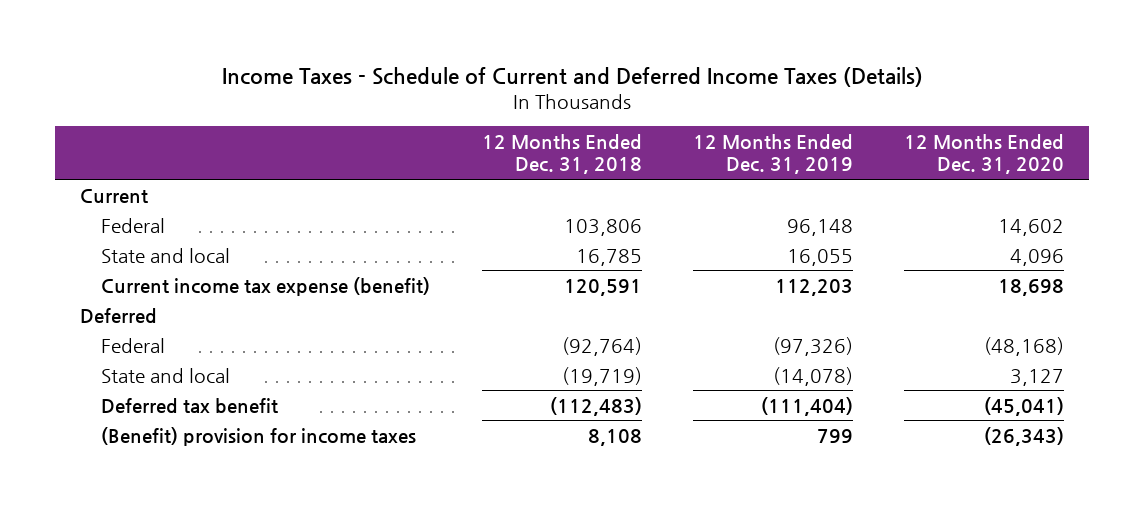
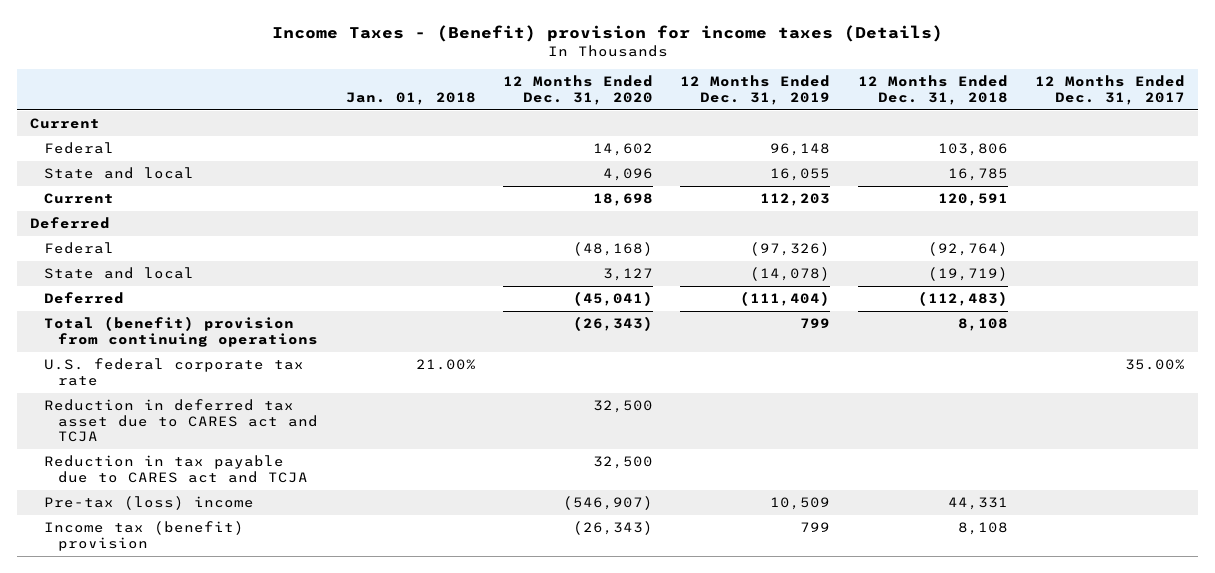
[221,67,923,88] Income Taxes - Schedule of Current and Deferred Income Taxes (Details) -> [271,24,943,42] Income Taxes - (Benefit) provision for income taxes (Details)
none -> [345,91,476,105] Jan. 01, 2018
none -> [1034,75,1185,105] 12 Months Ended Dec. 31, 2017
[101,276,431,296] Current income tax expense (benefit) -> [44,193,115,205] Current
[101,397,279,413] Deferred tax benefit -> [44,292,125,305] Deferred
[101,426,417,446] (Benefit) provision for income taxes -> [44,316,319,347] Total (benefit) provision from continuing operations
none -> [44,358,305,386] U.S. federal corporate tax rate
none -> [44,399,319,443] Reduction in deferred tax asset due to CARES act and TCJA
none -> [44,455,309,483] Reduction in tax payable due to CARES act and TCJA
none -> [44,496,255,511] Pre-tax (loss) income
none -> [44,521,245,551] Income tax (benefit) provision

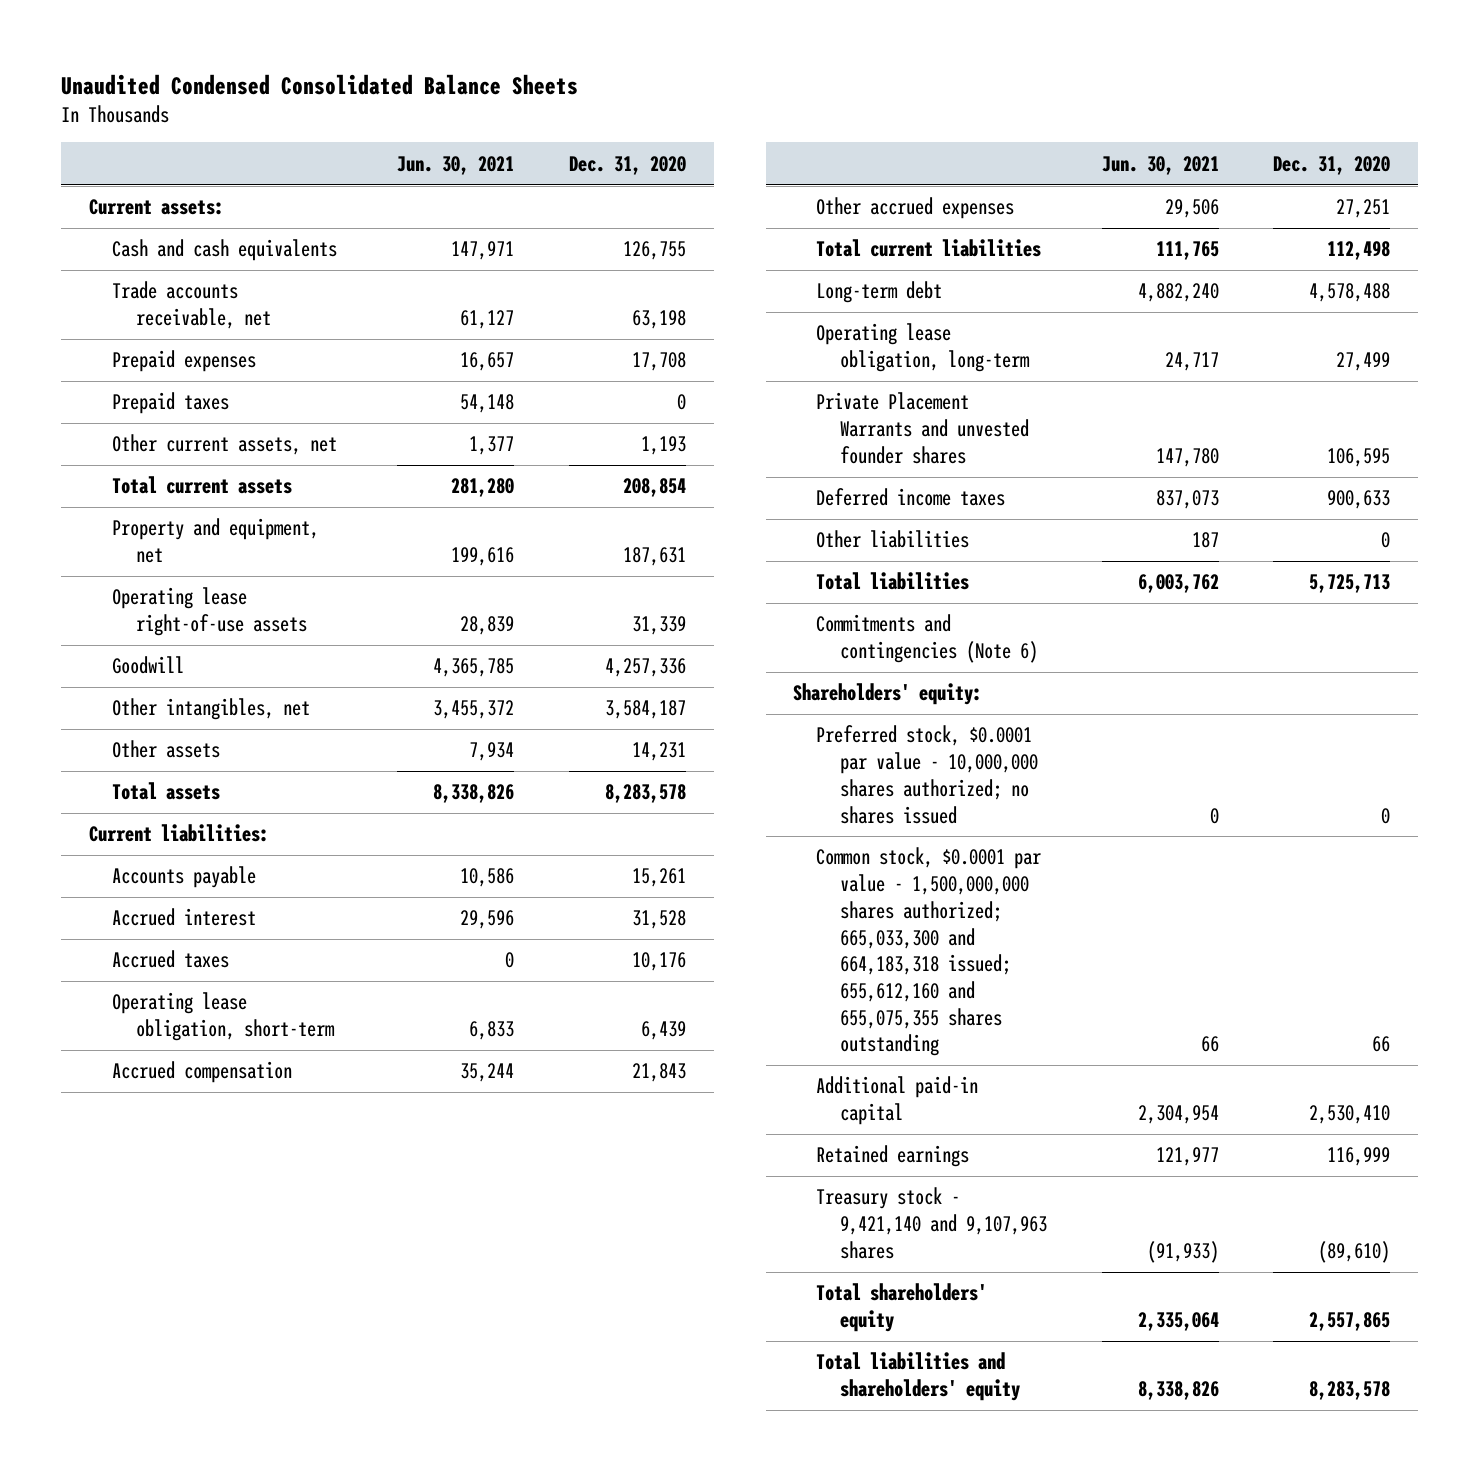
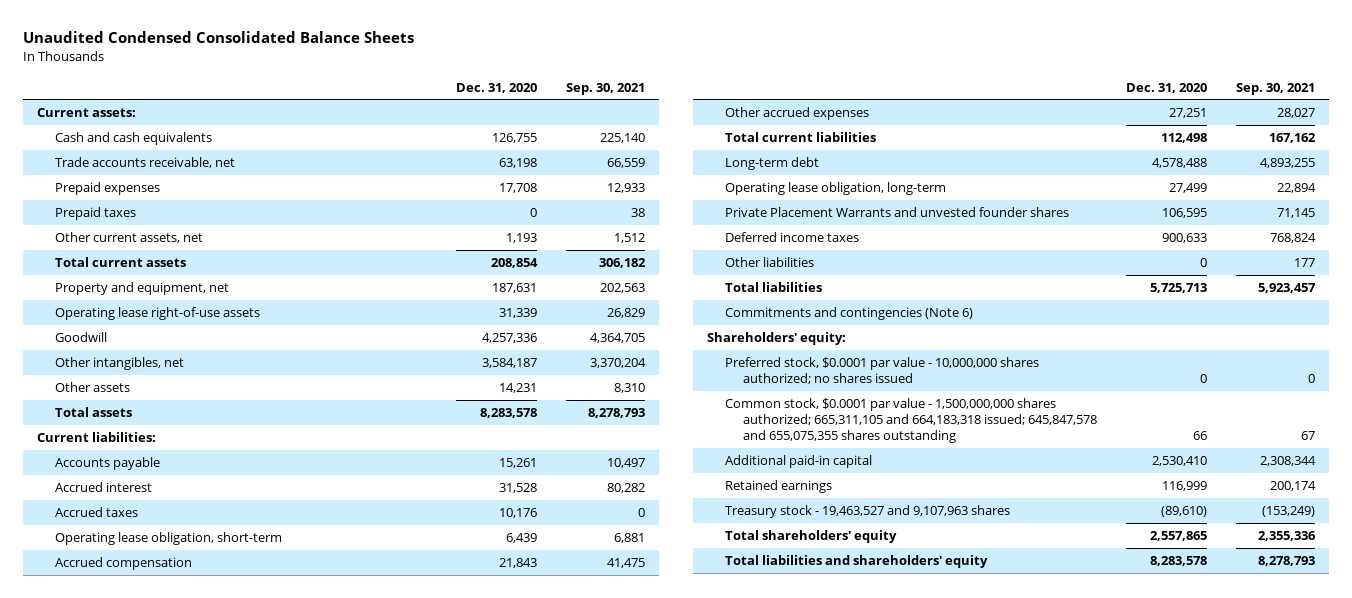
[397,155,515,175] Jun. 30, 2021 -> none
none -> [566,82,646,95] Sep. 30, 2021
[816,847,1042,1057] Common stock, $0.0001 par value - 1,500,000,000 shares authorized; 665,033,300 and 664,183,318 issued; 655,612,160 and 655,075,355 shares outstanding -> [725,398,1098,443] Common stock, $0.0001 par value - 1,500,000,000 shares authorized; 665,311,105 and 664,183,318 issued; 645,847,578 and 655,075,355 shares outstanding
[816,1187,1047,1259] Treasury stock - 9,421,140 and 9,107,963 shares -> [725,505,1011,519] Treasury stock - 19,463,527 and 9,107,963 shares

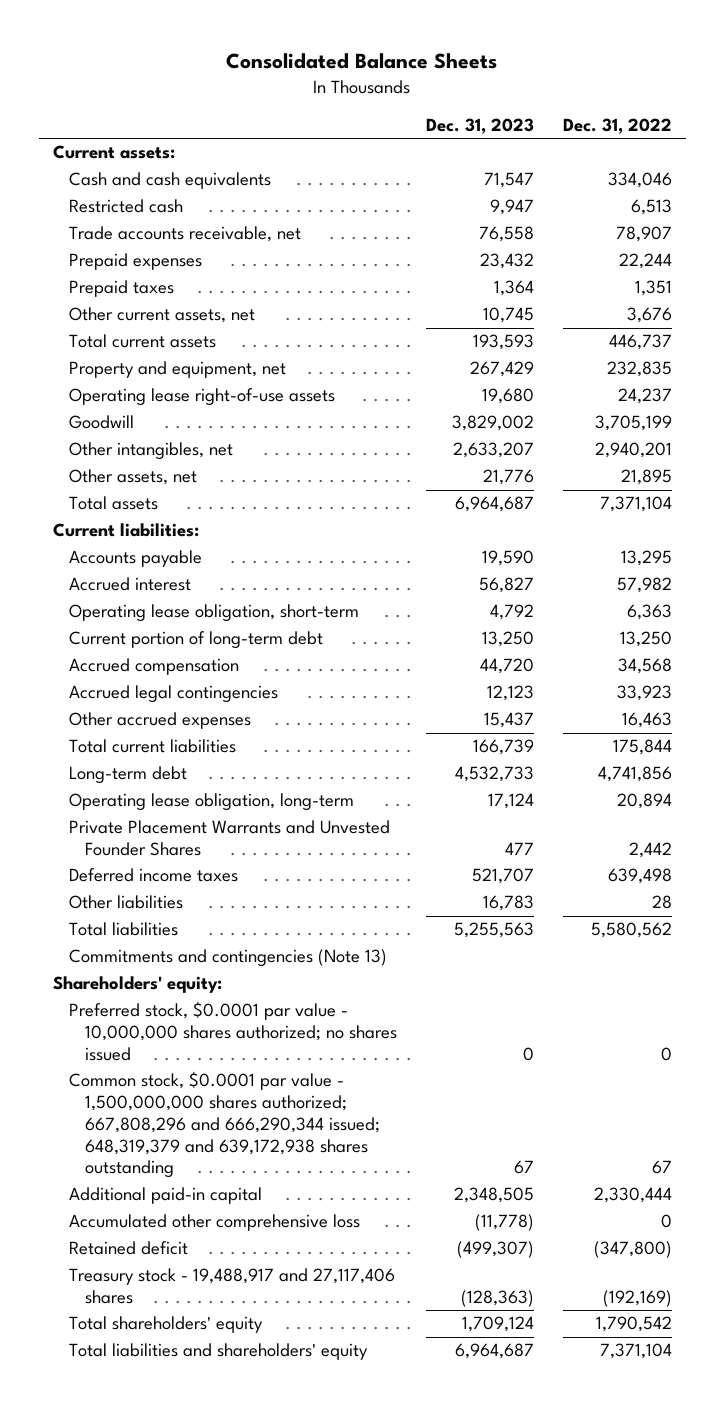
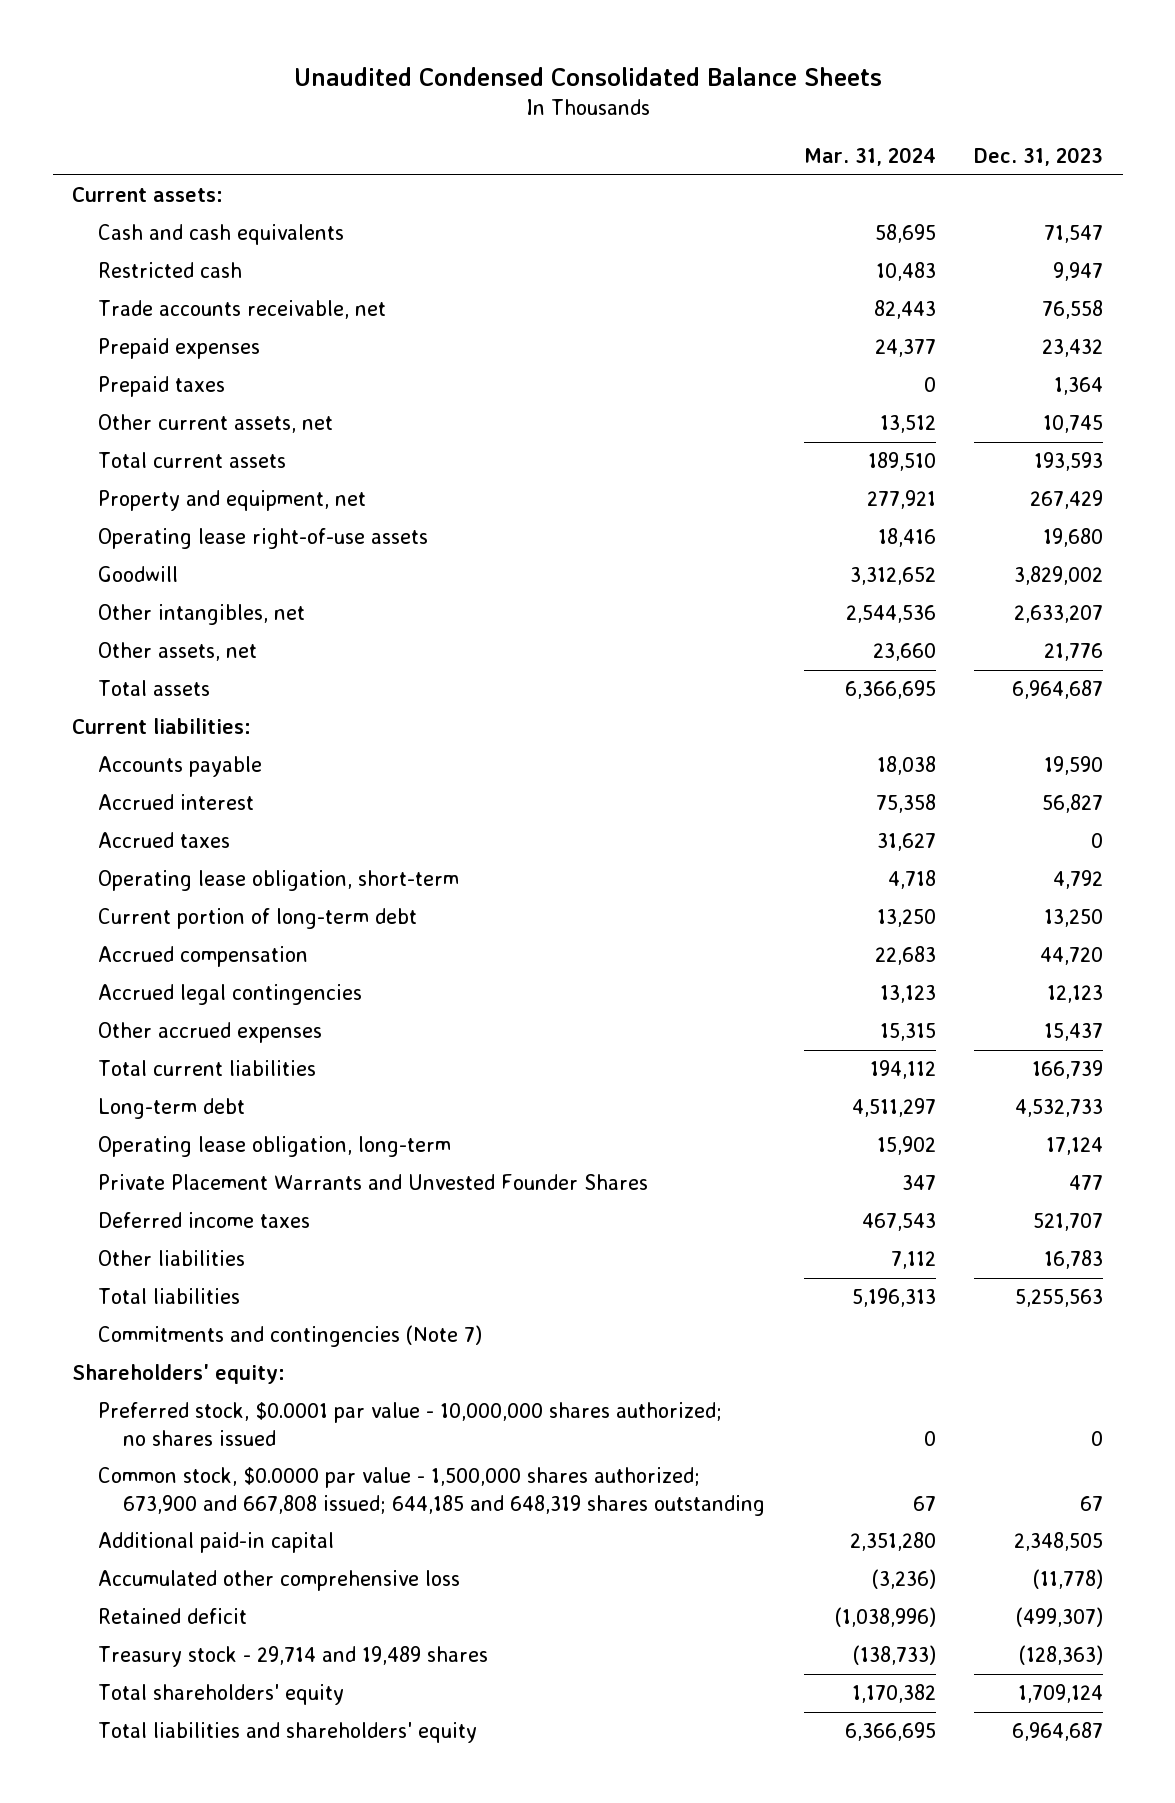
[226,52,498,69] Consolidated Balance Sheets -> [293,67,882,87] Unaudited Condensed Consolidated Balance Sheets
[562,117,672,134] Dec. 31, 2022 -> none
none -> [803,147,936,167] Mar. 31, 2024
none -> [97,832,230,849] Accrued taxes
[69,949,388,968] Commitments and contingencies (Note 13) -> [97,1325,482,1348] Commitments and contingencies (Note 7)
[69,1071,381,1179] Common stock, $0.0001 par value - 1,500,000,000 shares authorized; 667,808,296 and 666,290,344 issued; 648,319,379 and 639,172,938 shares outstanding -> [97,1467,766,1517] Common stock, $0.0000 par value - 1,500,000 shares authorized; 673,900 and 667,808 issued; 644,185 and 648,319 shares outstanding
[69,1268,396,1305] Treasury stock - 19,488,917 and 27,117,406 shares -> [97,1646,488,1668] Treasury stock - 29,714 and 19,489 shares

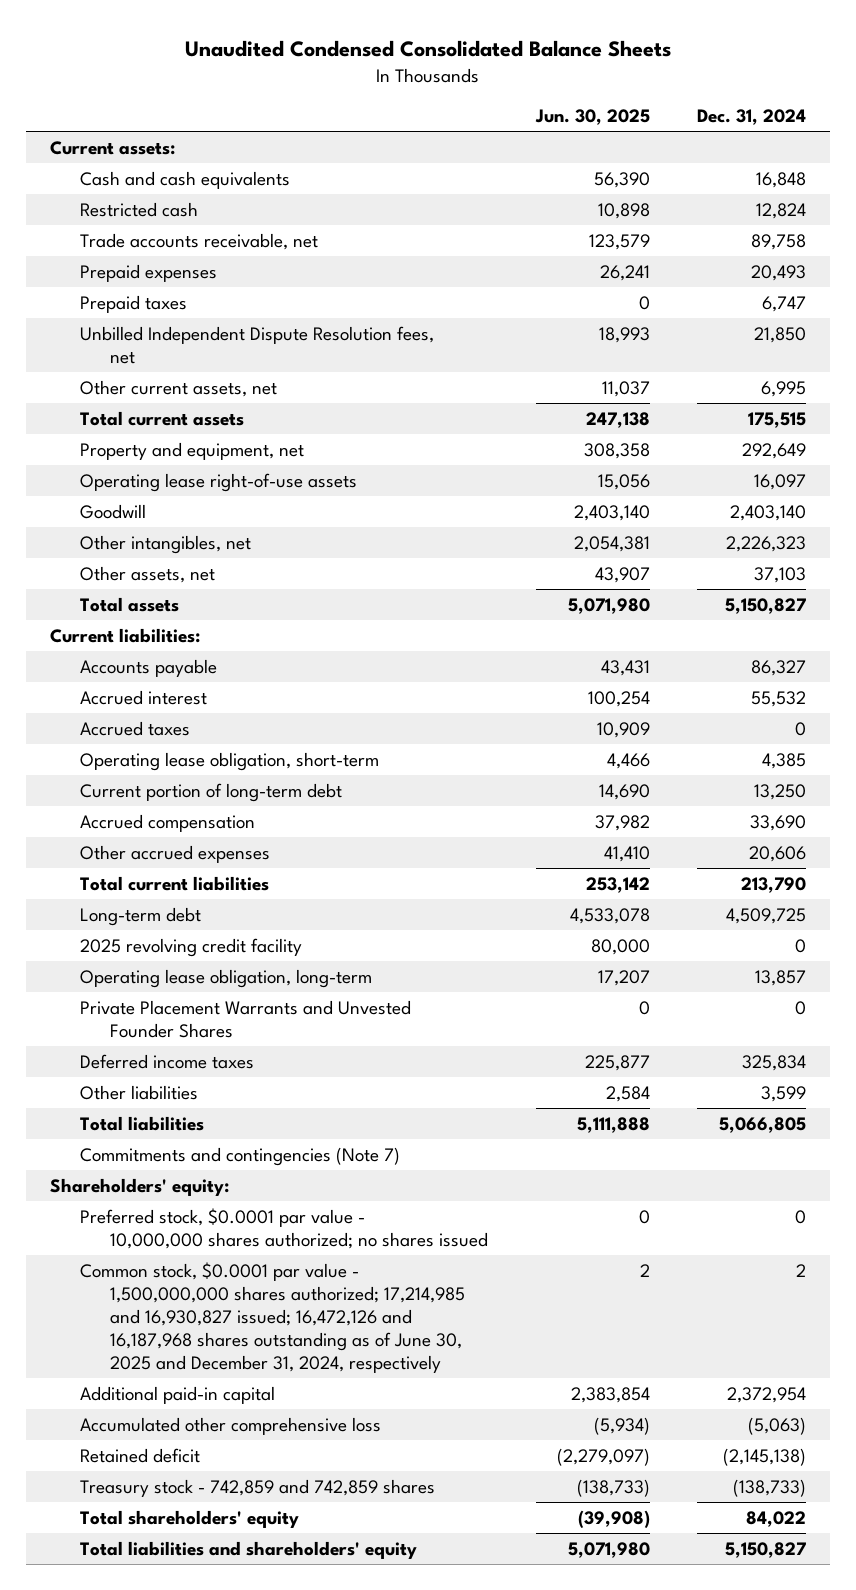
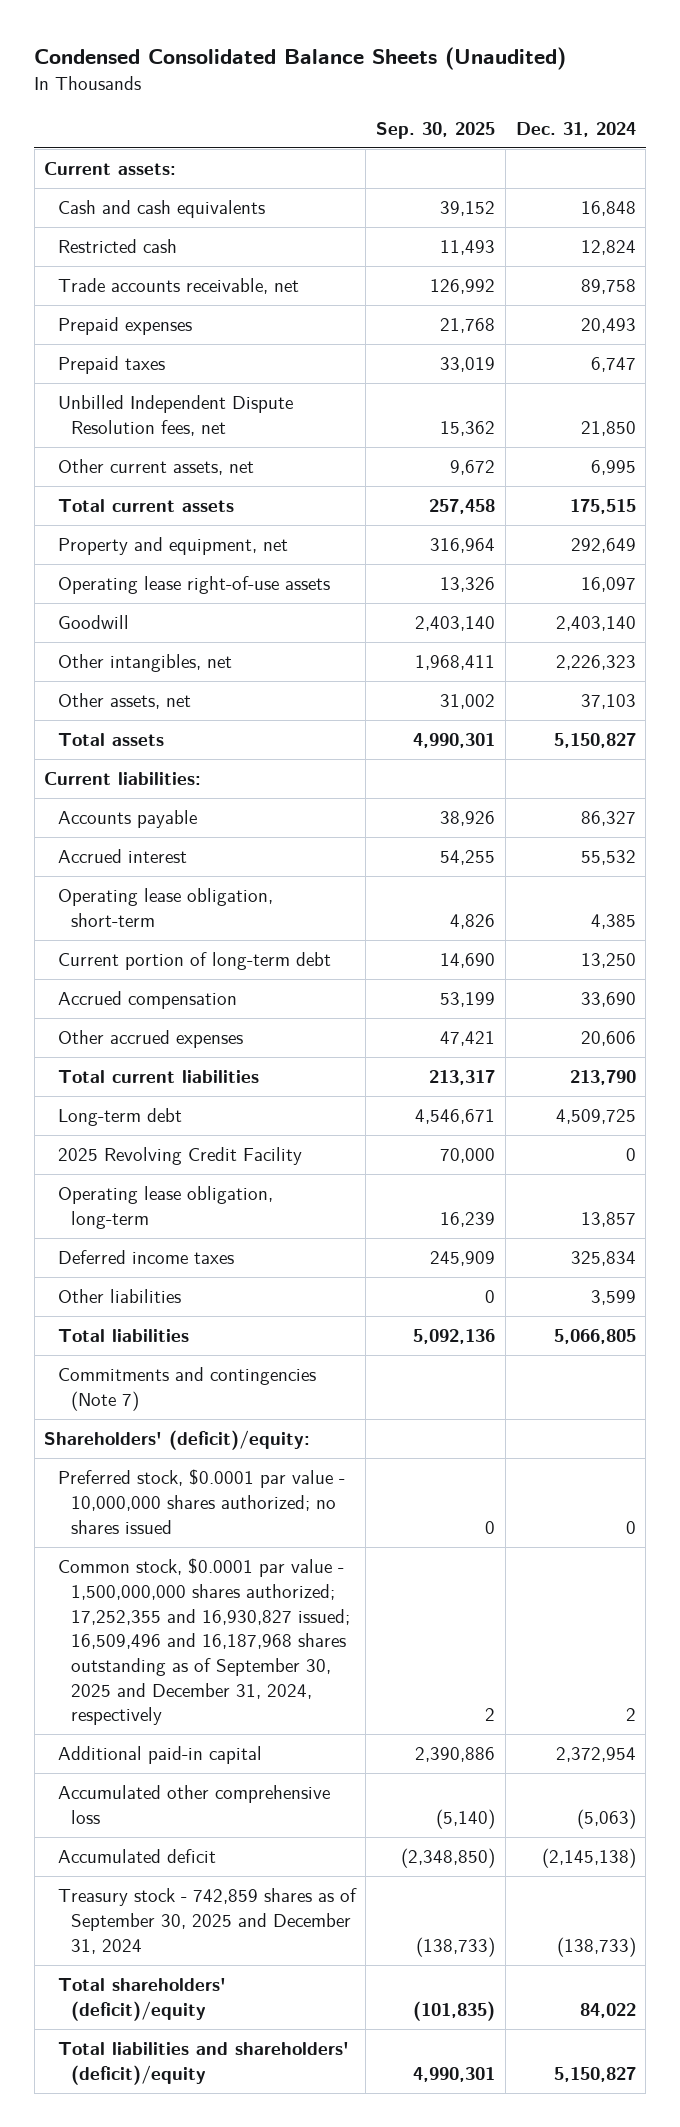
[185,39,672,57] Unaudited Condensed Consolidated Balance Sheets -> [34,46,567,70] Condensed Consolidated Balance Sheets (Unaudited)
[534,109,650,126] Jun. 30, 2025 -> none
none -> [376,122,496,140] Sep. 30, 2025
[80,720,191,736] Accrued taxes -> none
[80,937,303,957] 2025 revolving credit facility -> [57,1147,302,1166] 2025 Revolving Credit Facility
[80,999,412,1038] Private Placement Warrants and Unvested Founder Shares -> none
[50,1177,230,1196] Shareholders' equity: -> [44,1430,311,1451] Shareholders' (deficit)/equity:
[80,1261,466,1374] Common stock, $0.0001 par value - 1,500,000,000 shares authorized; 17,214,985 and 16,930,827 issued; 16,472,126 and 16,187,968 shares outstanding as of June 30, 2025 and December 31, 2024, respectively -> [57,1558,351,1726] Common stock, $0.0001 par value - 1,500,000,000 shares authorized; 17,252,355 and 16,930,827 issued; 16,509,496 and 16,187,968 shares outstanding as of September 30, 2025 and December 31, 2024, respectively
[80,1447,201,1463] Retained deficit -> [57,1849,216,1864] Accumulated deficit
[80,1478,436,1497] Treasury stock - 742,859 and 742,859 shares -> [57,1888,357,1954] Treasury stock - 742,859 shares as of September 30, 2025 and December 31, 2024
[80,1509,300,1528] Total shareholders' equity -> [57,1978,226,2021] Total shareholders' (deficit)/equity
[80,1540,418,1559] Total liabilities and shareholders' equity -> [57,2042,349,2085] Total liabilities and shareholders' (deficit)/equity

